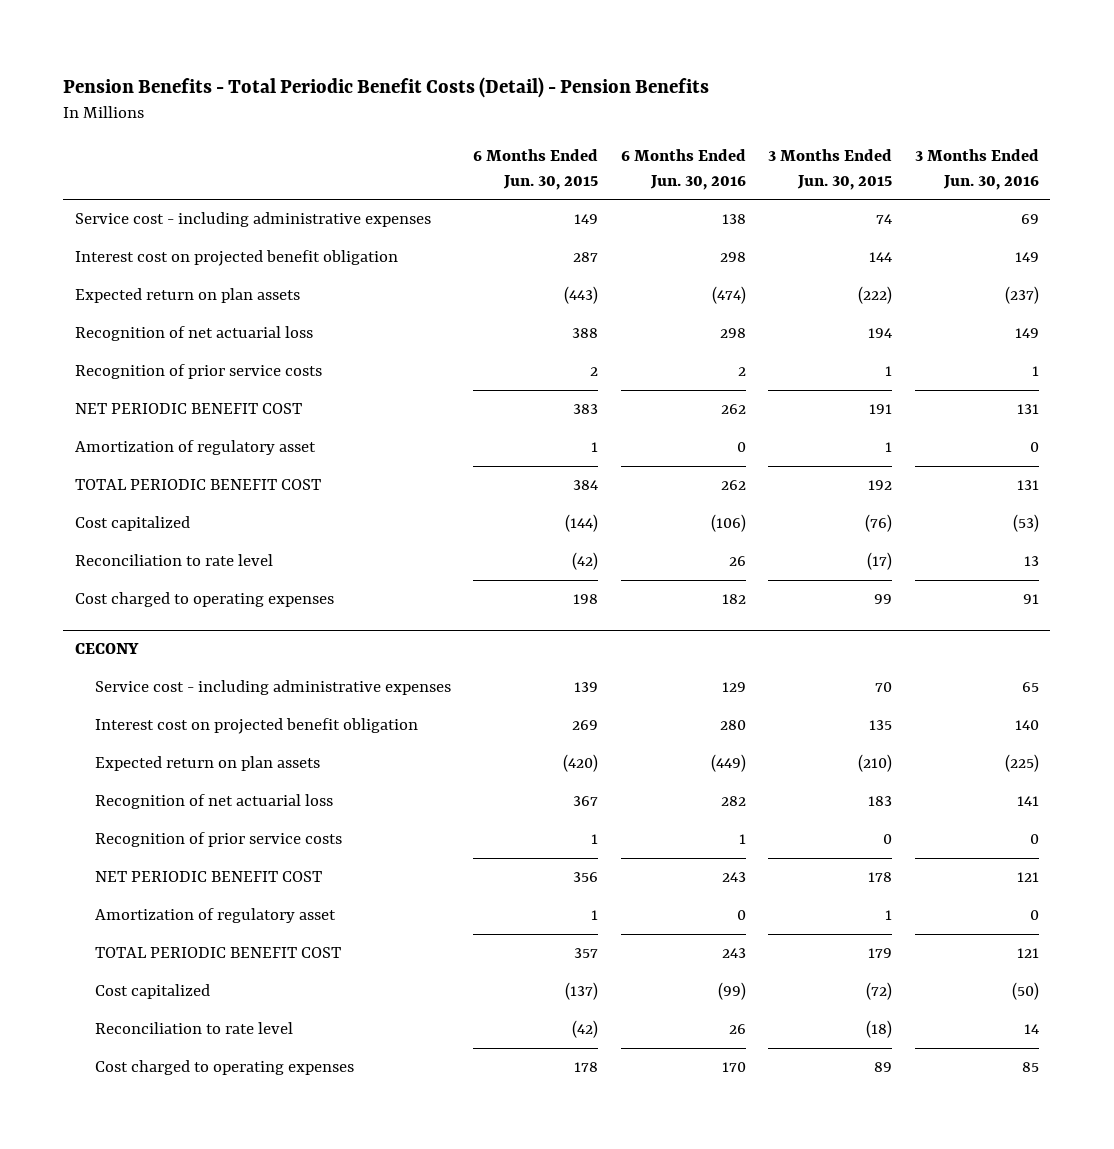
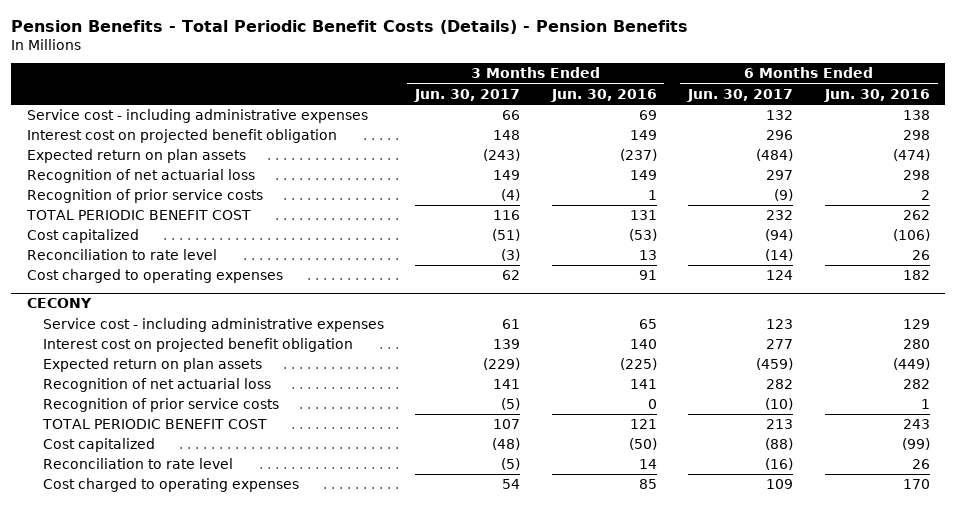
[63,76,710,98] Pension Benefits - Total Periodic Benefit Costs (Detail) - Pension Benefits -> [11,19,689,34] Pension Benefits - Total Periodic Benefit Costs (Details) - Pension Benefits
[473,149,599,190] 6 Months Ended Jun. 30, 2015 -> none
[768,149,893,190] 3 Months Ended Jun. 30, 2015 -> none
none -> [414,88,521,102] Jun. 30, 2017
none -> [687,88,794,102] Jun. 30, 2017
[74,403,302,415] NET PERIODIC BENEFIT COST -> none
[74,440,316,456] Amortization of regulatory asset -> none
[94,871,322,883] NET PERIODIC BENEFIT COST -> none
[94,908,336,924] Amortization of regulatory asset -> none

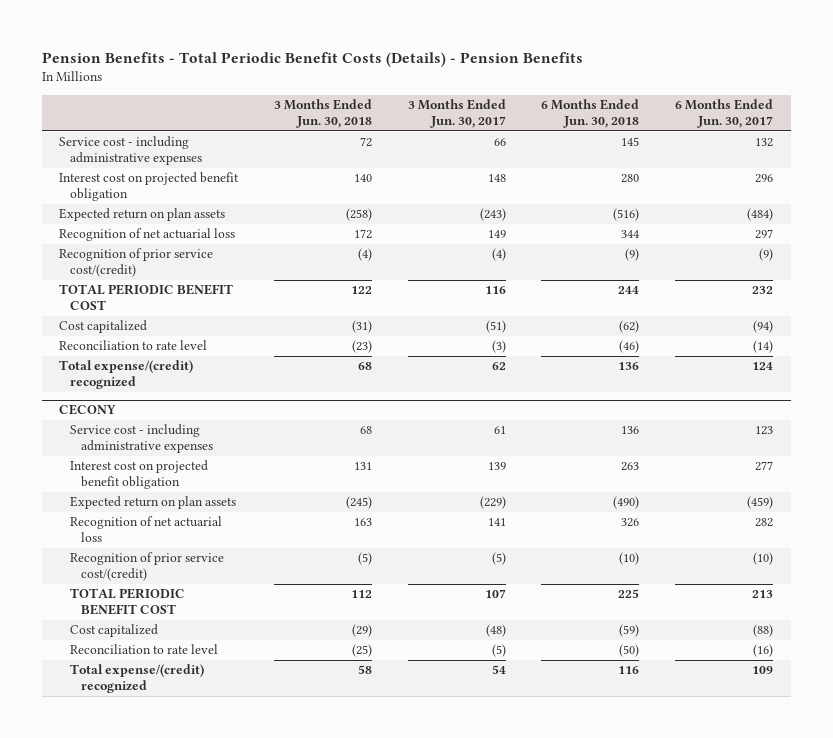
[550,88,657,102] Jun. 30, 2016 -> none
[823,88,930,102] Jun. 30, 2016 -> none
none -> [274,99,373,129] 3 Months Ended Jun. 30, 2018
none -> [541,99,640,129] 6 Months Ended Jun. 30, 2018
[27,189,264,204] Recognition of prior service costs -> [59,248,214,278] Recognition of prior service cost/(credit)
[27,269,284,284] Cost charged to operating expenses -> [59,360,194,390] Total expense/(credit) recognized
[42,398,279,413] Recognition of prior service costs -> [70,552,225,582] Recognition of prior service cost/(credit)
[42,478,299,493] Cost charged to operating expenses -> [70,664,205,694] Total expense/(credit) recognized

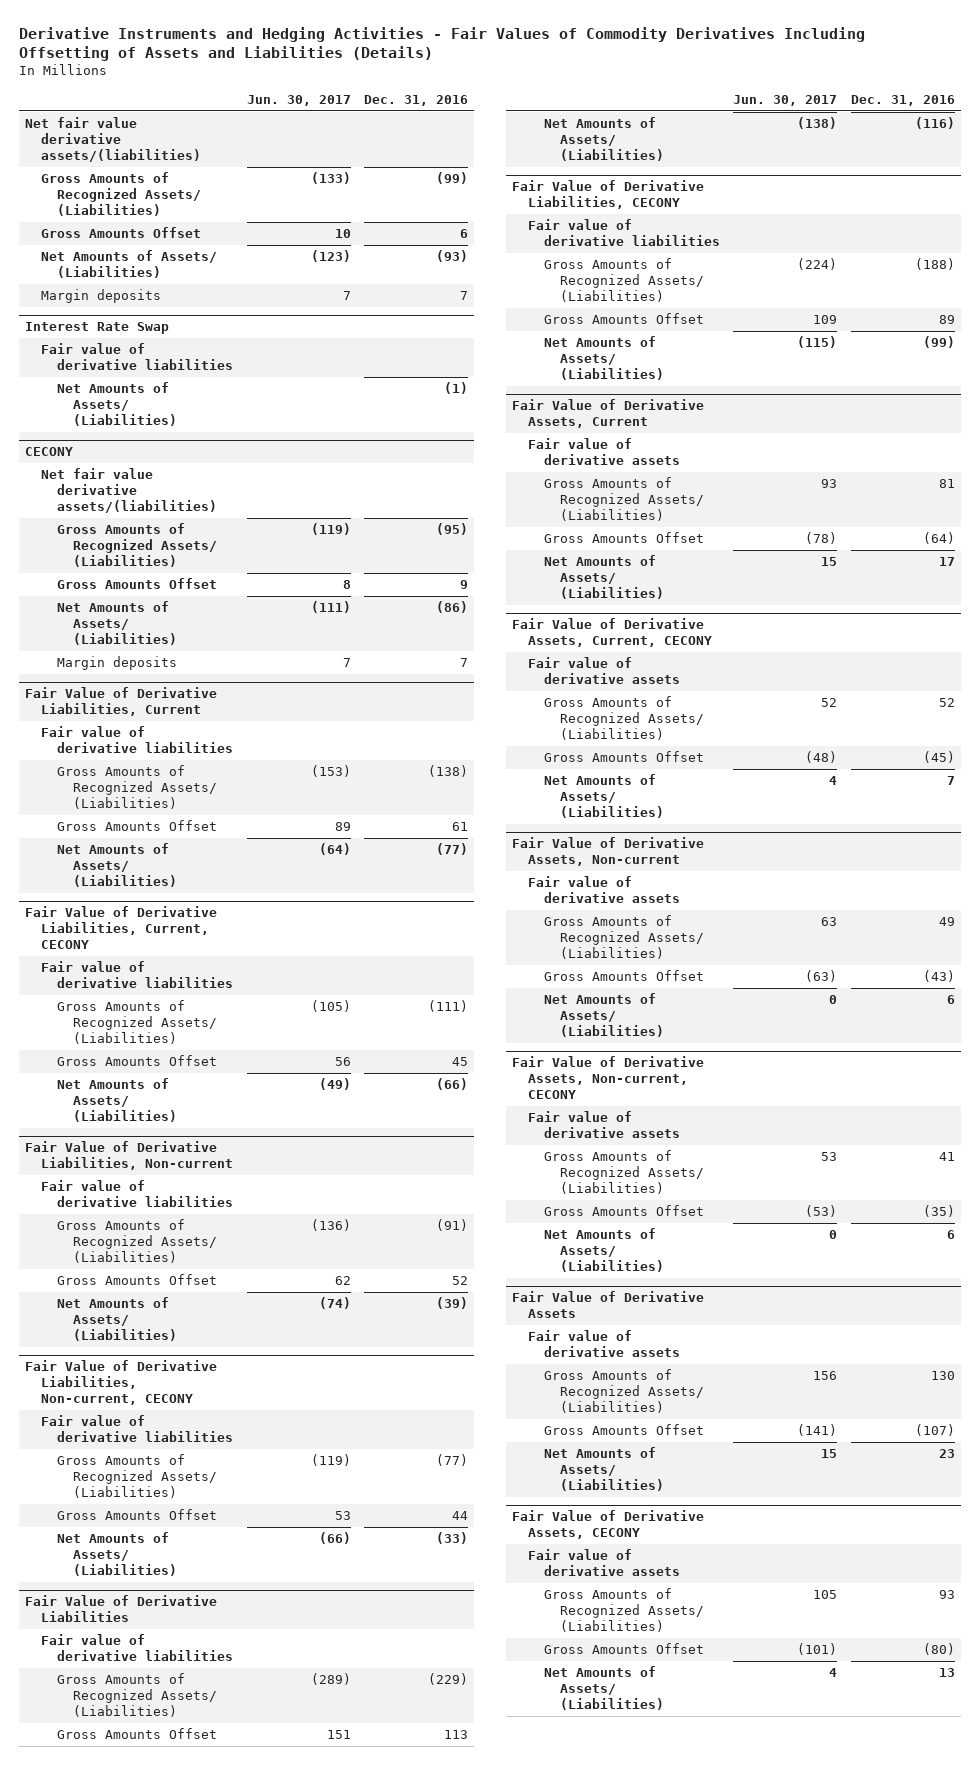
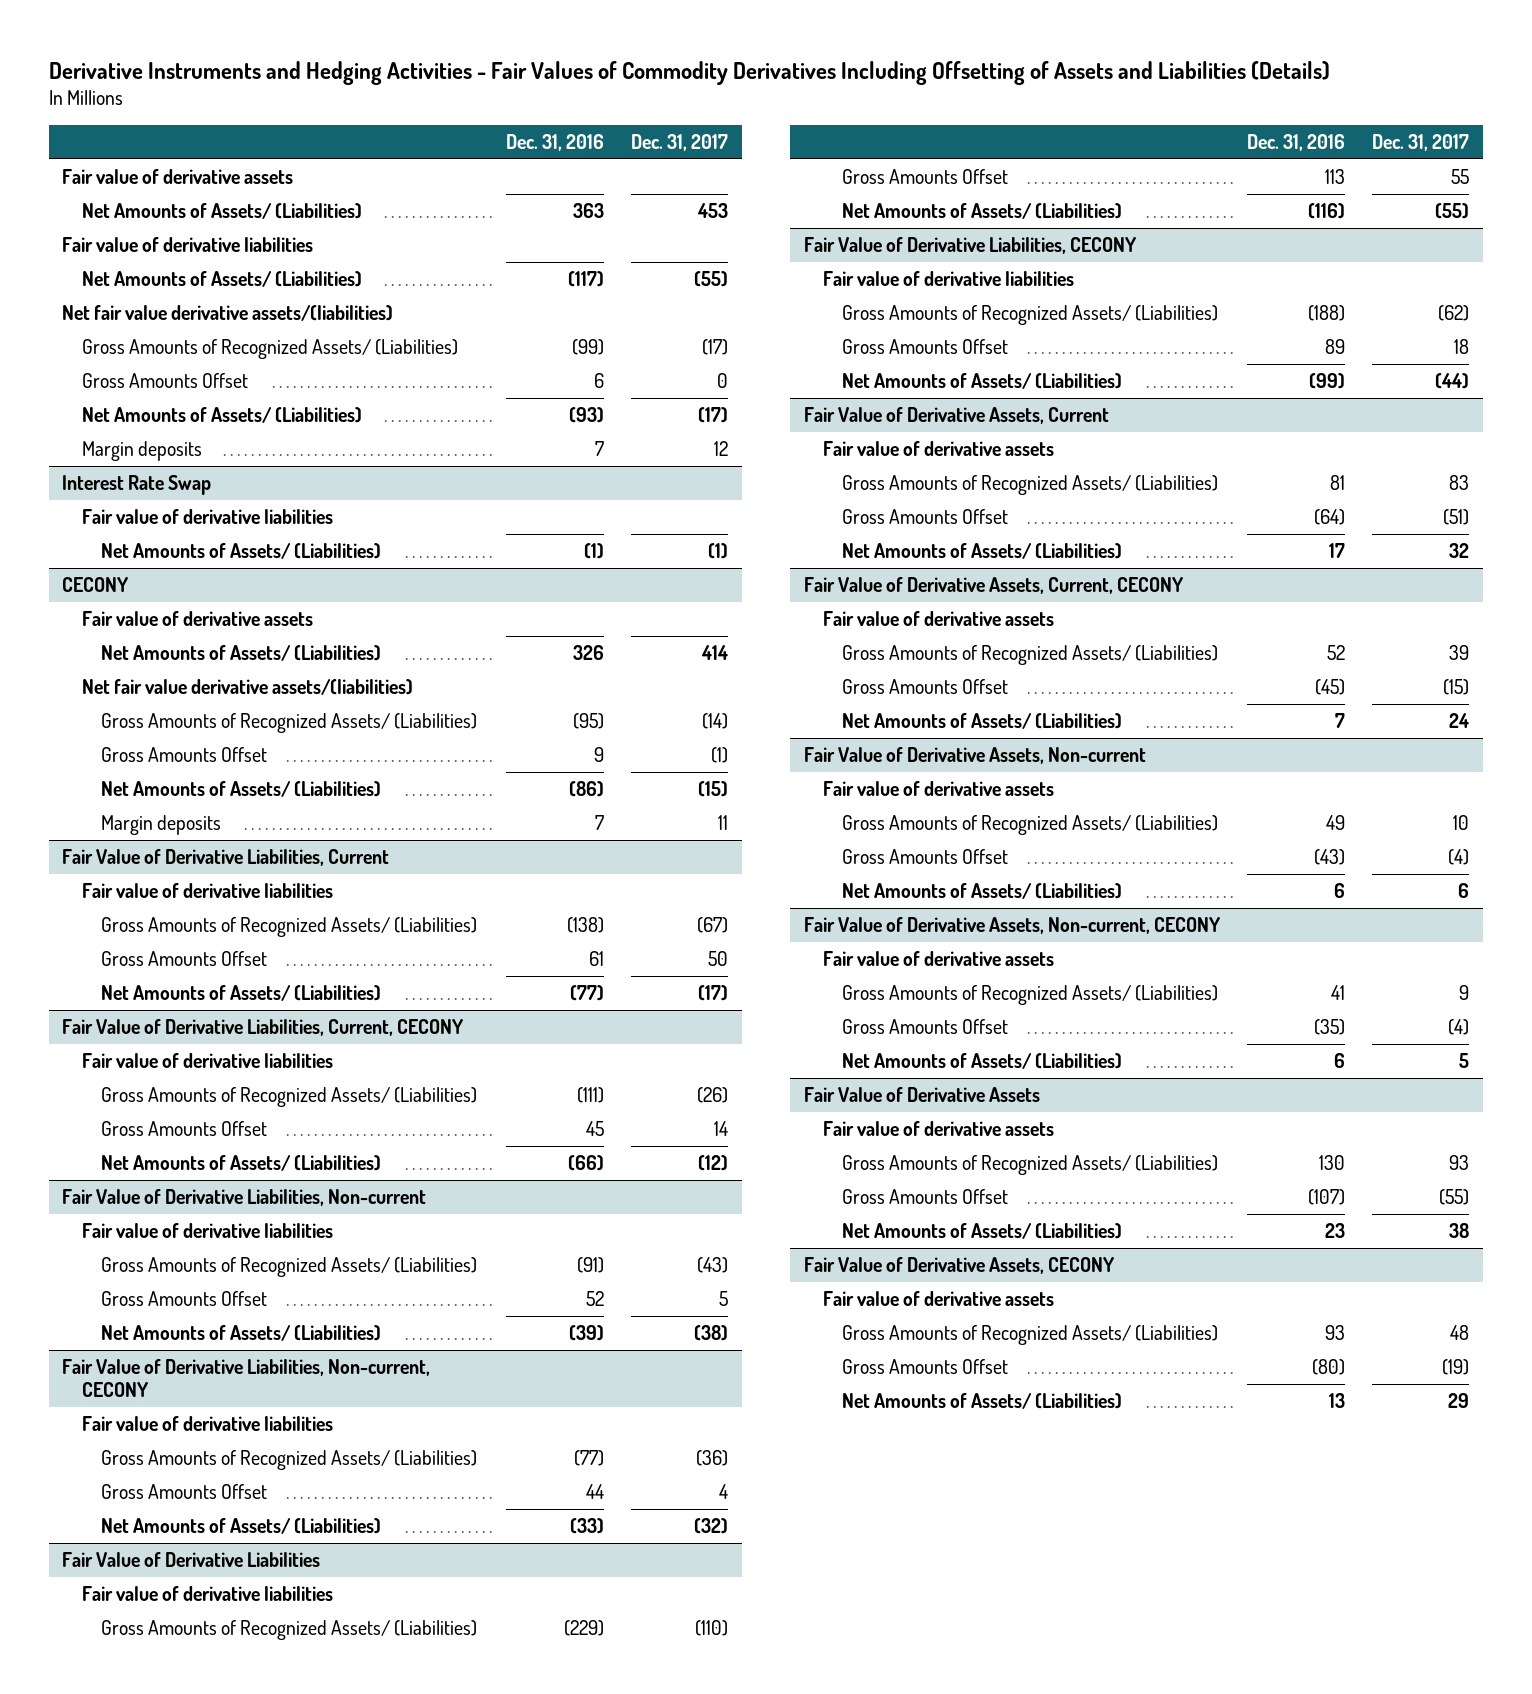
[246,94,351,106] Jun. 30, 2017 -> none
none -> [630,133,728,151] Dec. 31, 2017
none -> [62,168,294,184] Fair value of derivative assets
none -> [81,202,362,219] Net Amounts of Assets/ (Liabilities)
none -> [62,236,314,252] Fair value of derivative liabilities
none -> [81,270,362,287] Net Amounts of Assets/ (Liabilities)
none -> [81,610,313,626] Fair value of derivative assets
none -> [100,644,381,661] Net Amounts of Assets/ (Liabilities)

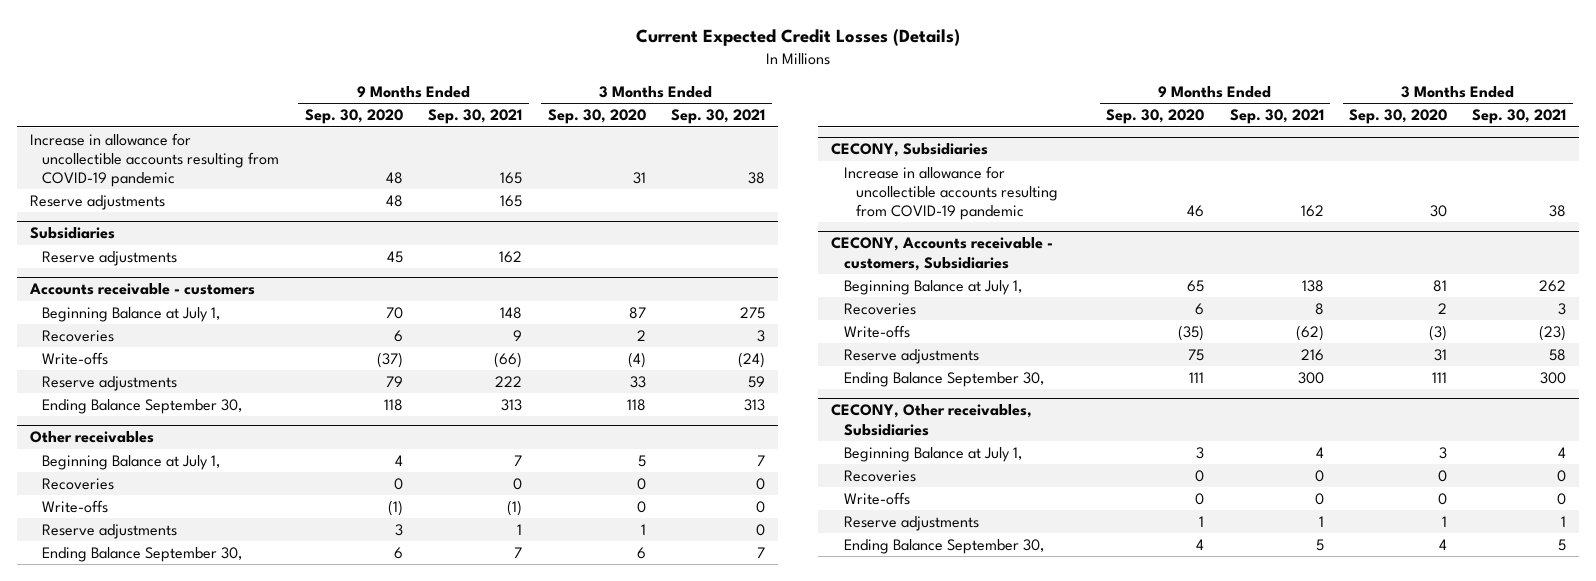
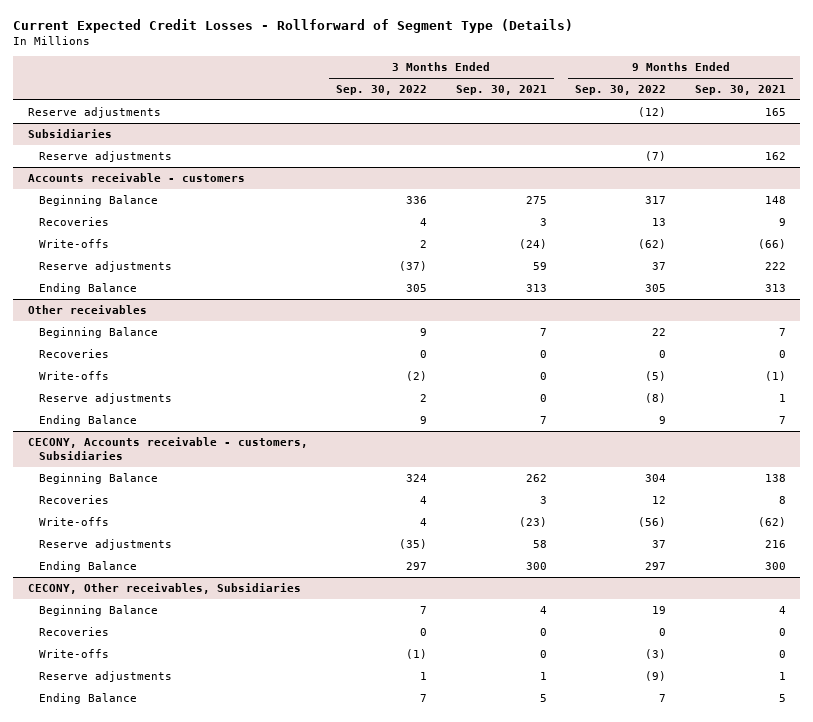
[636,29,961,47] Current Expected Credit Losses (Details) -> [13,19,574,34] Current Expected Credit Losses - Rollforward of Segment Type (Details)
[304,109,403,125] Sep. 30, 2020 -> none
[547,109,646,125] Sep. 30, 2020 -> none
none -> [336,84,428,95] Sep. 30, 2022
none -> [575,84,667,95] Sep. 30, 2022
[29,132,280,188] Increase in allowance for uncollectible accounts resulting from COVID-19 pandemic -> none
[42,306,221,322] Beginning Balance at July 1, -> [39,194,159,206] Beginning Balance
[42,398,243,414] Ending Balance September 30, -> [39,282,138,294] Ending Balance
[42,454,221,470] Beginning Balance at July 1, -> [39,326,159,338] Beginning Balance
[831,143,989,158] CECONY, Subsidiaries -> none
[843,165,1059,221] Increase in allowance for uncollectible accounts resulting from COVID-19 pandemic -> none
[42,546,243,562] Ending Balance September 30, -> [39,414,138,426] Ending Balance
[843,279,1022,295] Beginning Balance at July 1, -> [39,472,159,484] Beginning Balance
[843,371,1044,387] Ending Balance September 30, -> [39,560,138,572] Ending Balance
[843,446,1022,462] Beginning Balance at July 1, -> [39,604,159,616] Beginning Balance
[843,538,1044,554] Ending Balance September 30, -> [39,692,138,704] Ending Balance

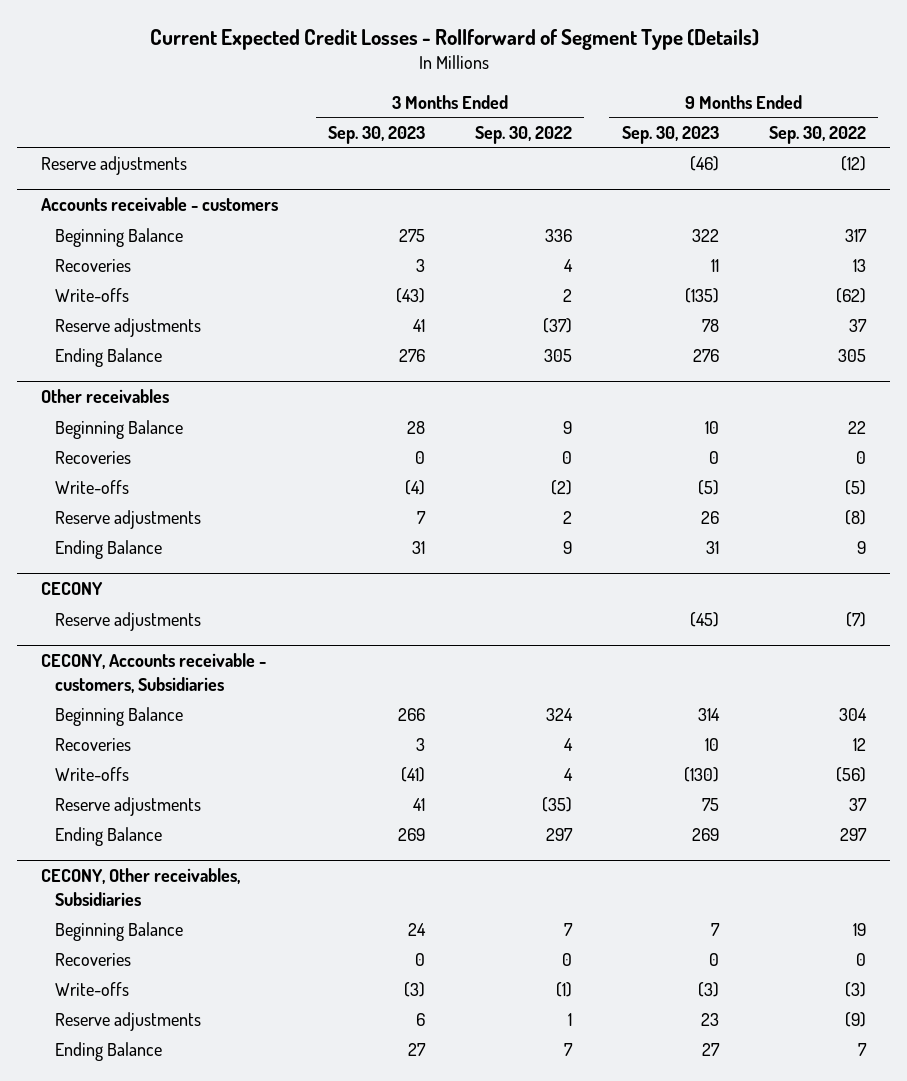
[455,84,547,95] Sep. 30, 2021 -> none
[694,84,786,95] Sep. 30, 2021 -> none
none -> [328,125,426,144] Sep. 30, 2023
none -> [621,125,719,144] Sep. 30, 2023
[27,128,112,138] Subsidiaries -> none
[39,150,173,162] Reserve adjustments -> none
none -> [41,582,104,596] CECONY
none -> [55,611,202,631] Reserve adjustments

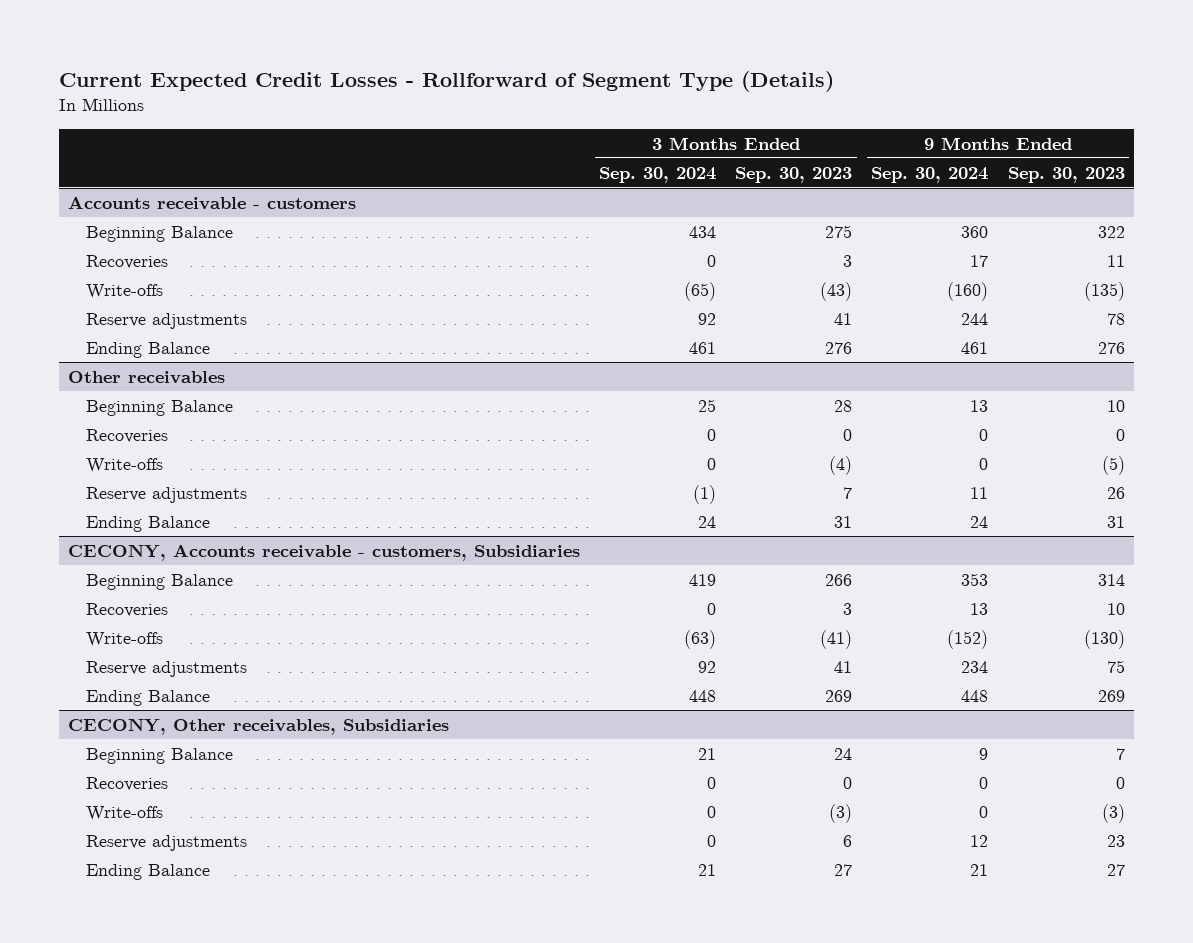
[475,125,573,144] Sep. 30, 2022 -> none
[768,125,866,144] Sep. 30, 2022 -> none
none -> [599,166,717,183] Sep. 30, 2024
none -> [871,166,989,183] Sep. 30, 2024
[41,155,188,175] Reserve adjustments -> none
[41,582,104,596] CECONY -> none
[55,611,202,631] Reserve adjustments -> none

